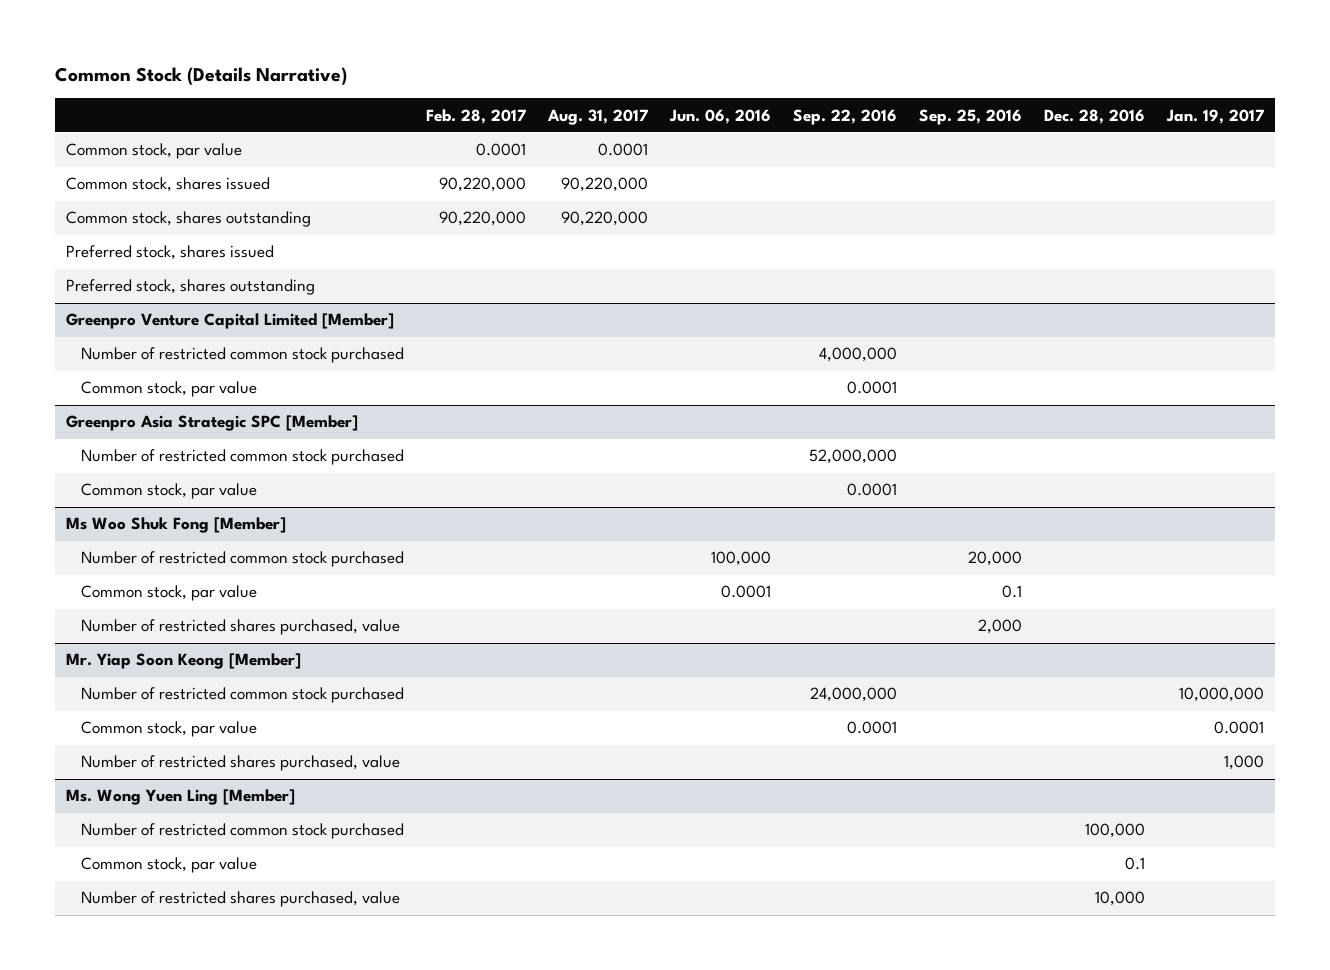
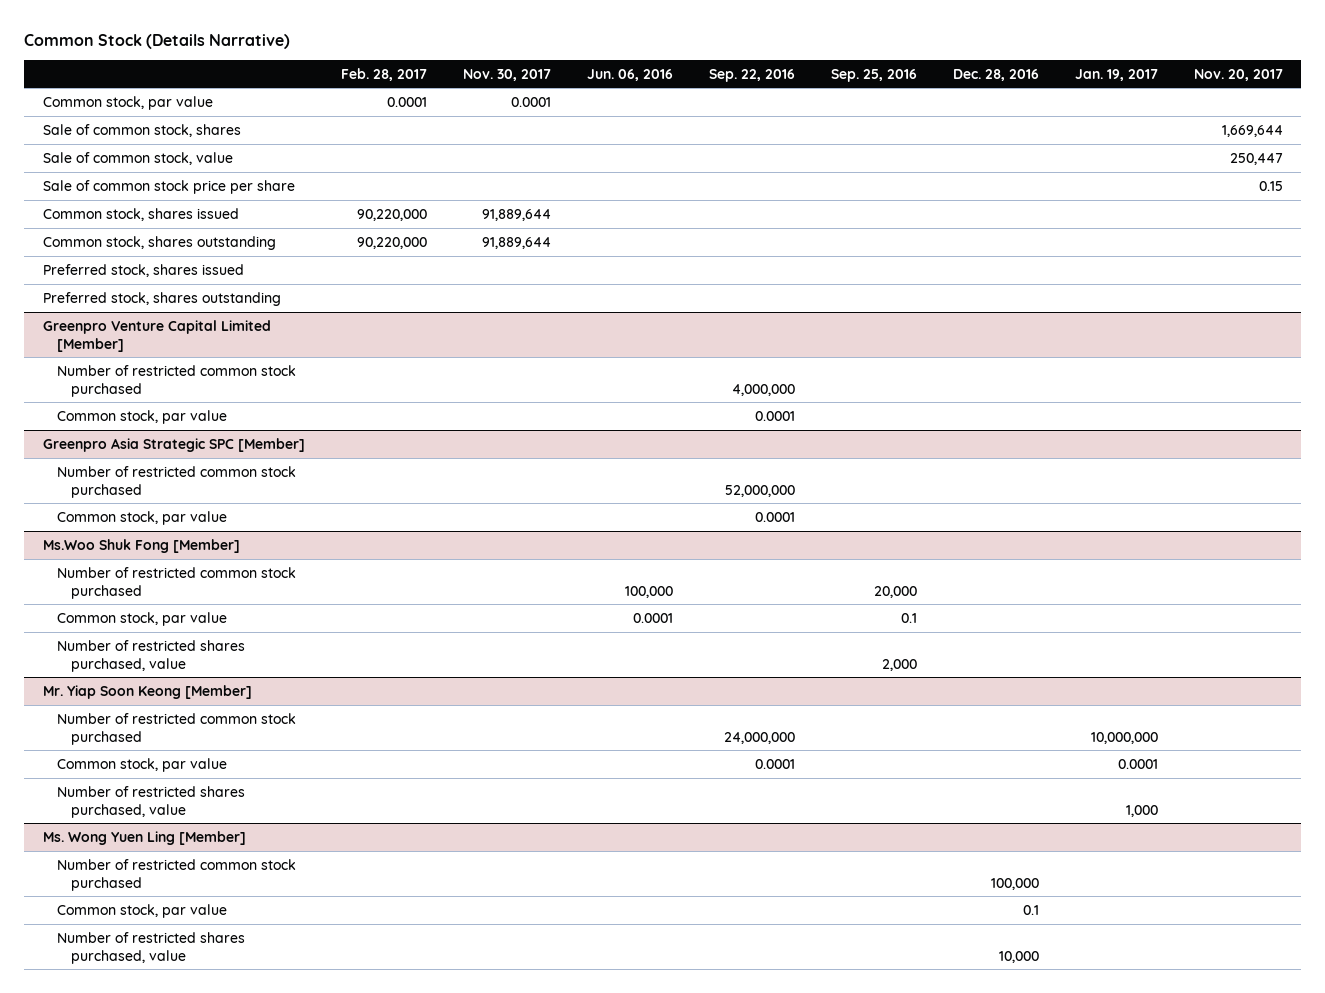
[547,108,649,125] Aug. 31, 2017 -> none
none -> [462,68,551,81] Nov. 30, 2017
none -> [1193,68,1283,81] Nov. 20, 2017
none -> [42,123,241,137] Sale of common stock, shares
none -> [42,151,233,165] Sale of common stock, value
none -> [42,179,295,194] Sale of common stock price per share
[65,517,286,534] Ms Woo Shuk Fong [Member] -> [42,538,240,553] Ms.Woo Shuk Fong [Member]

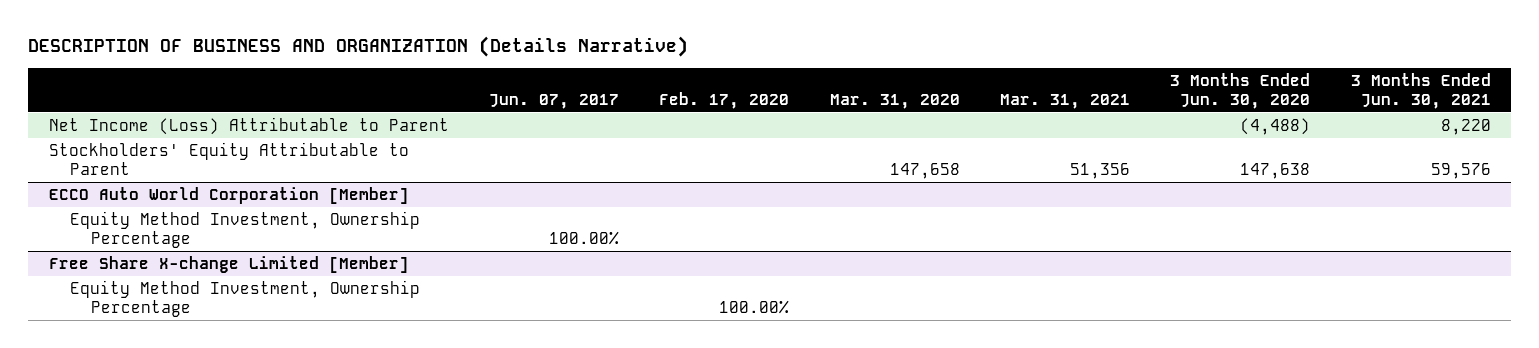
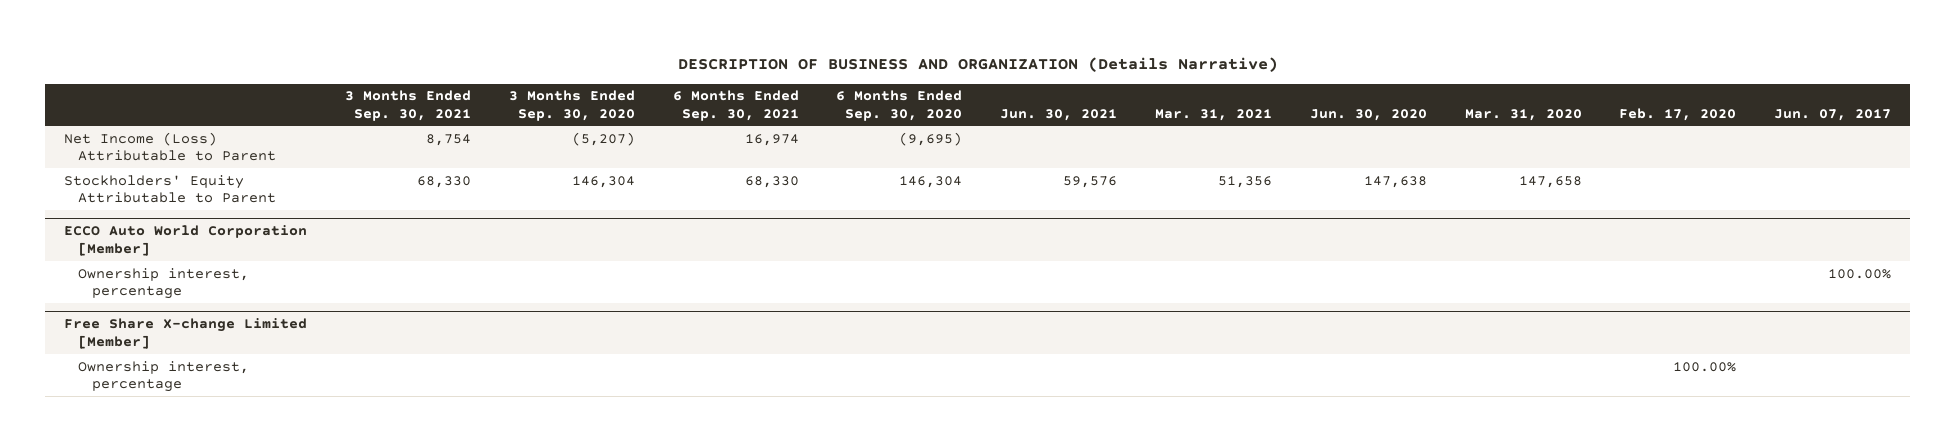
[1170,72,1311,109] 3 Months Ended Jun. 30, 2020 -> none
[1350,72,1491,109] 3 Months Ended Jun. 30, 2021 -> none
none -> [345,90,472,121] 3 Months Ended Sep. 30, 2021
none -> [508,90,635,121] 3 Months Ended Sep. 30, 2020
none -> [672,90,799,121] 6 Months Ended Sep. 30, 2021
none -> [836,90,963,121] 6 Months Ended Sep. 30, 2020
none -> [1000,108,1118,121] Jun. 30, 2021
none -> [1309,108,1427,121] Jun. 30, 2020
[69,210,420,248] Equity Method Investment, Ownership Percentage -> [78,267,250,300] Ownership interest, percentage
[69,279,420,317] Equity Method Investment, Ownership Percentage -> [78,360,250,393] Ownership interest, percentage

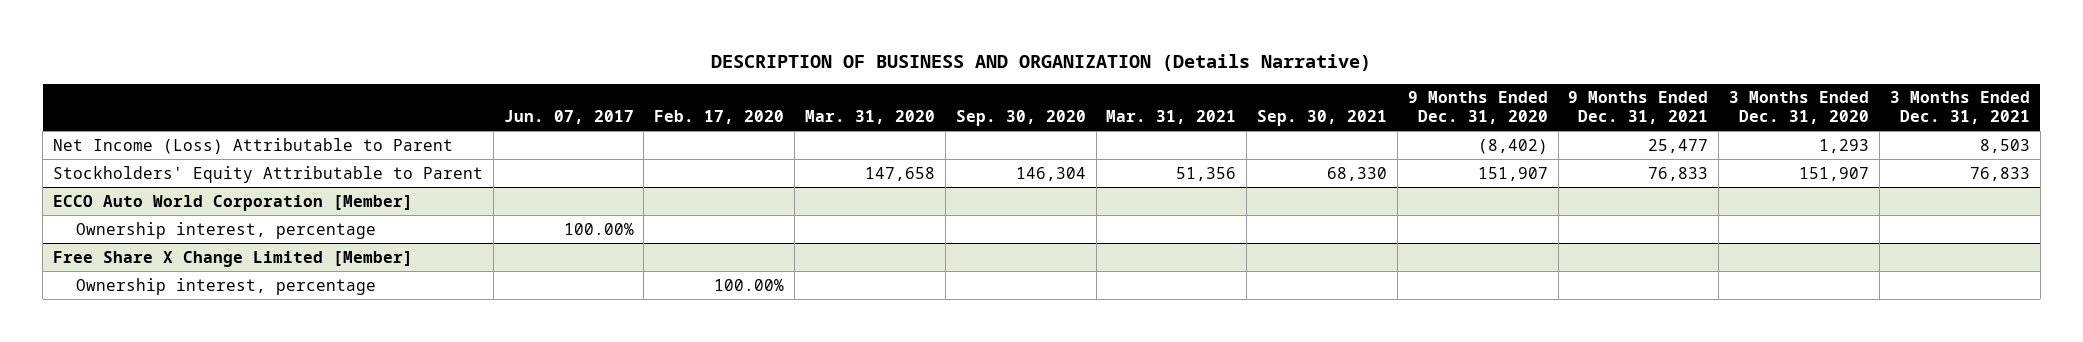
[345,90,472,121] 3 Months Ended Sep. 30, 2021 -> none
[508,90,635,121] 3 Months Ended Sep. 30, 2020 -> none
[672,90,799,121] 6 Months Ended Sep. 30, 2021 -> none
[836,90,963,121] 6 Months Ended Sep. 30, 2020 -> none
[1000,108,1118,121] Jun. 30, 2021 -> none
[1309,108,1427,121] Jun. 30, 2020 -> none
none -> [955,110,1086,127] Sep. 30, 2020
none -> [1257,110,1388,127] Sep. 30, 2021
none -> [1407,91,1548,125] 9 Months Ended Dec. 31, 2020
none -> [1568,91,1709,125] 9 Months Ended Dec. 31, 2021
none -> [1729,91,1870,125] 3 Months Ended Dec. 31, 2020
none -> [1889,91,2030,125] 3 Months Ended Dec. 31, 2021
[64,318,308,349] Free Share X-change Limited [Member] -> [52,250,413,267] Free Share X Change Limited [Member]

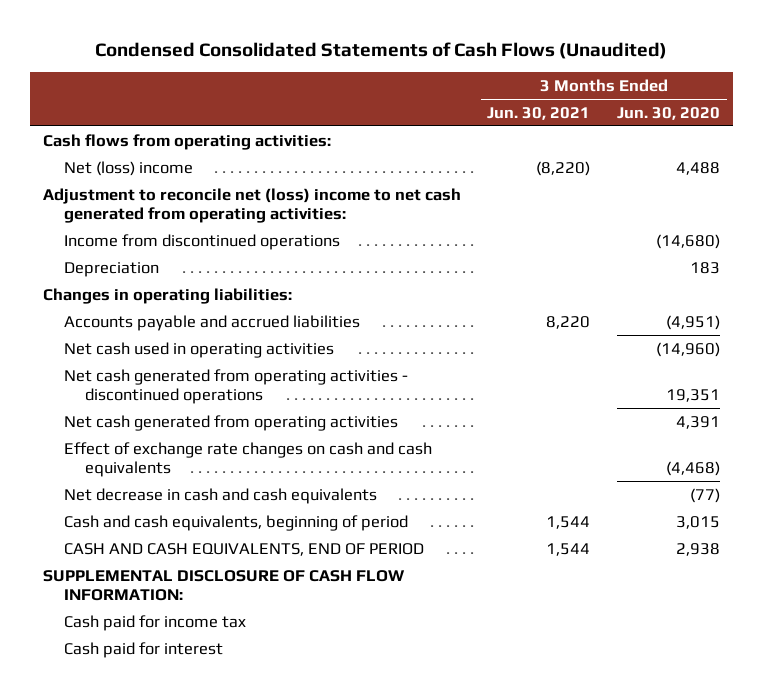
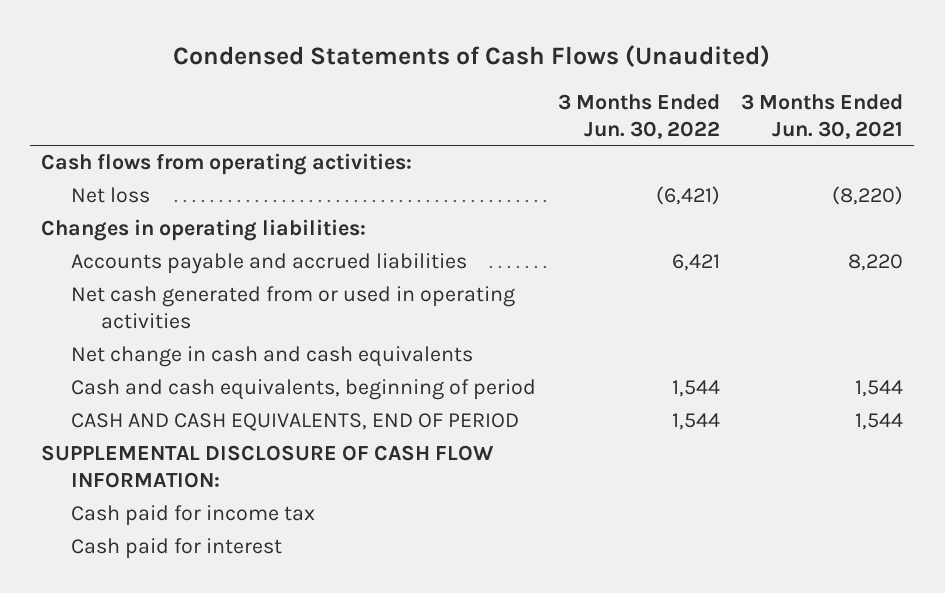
[95,41,668,59] Condensed Consolidated Statements of Cash Flows (Unaudited) -> [173,44,771,67] Condensed Statements of Cash Flows (Unaudited)
[617,106,721,120] Jun. 30, 2020 -> none
none -> [557,93,720,139] 3 Months Ended Jun. 30, 2022
[42,187,461,224] Adjustment to reconcile net (loss) income to net cash generated from operating activities: -> none
[64,233,341,250] Income from discontinued operations -> none
[64,261,160,277] Depreciation -> none
[64,160,194,176] Net (loss) income -> [70,187,150,204] Net loss
[64,341,335,358] Net cash used in operating activities -> none
[64,368,409,405] Net cash generated from operating activities - discontinued operations -> none
[64,441,433,478] Effect of exchange rate changes on cash and cash equivalents -> none
[64,414,399,431] Net cash generated from operating activities -> [70,286,515,330] Net cash generated from or used in operating activities
[64,487,378,504] Net decrease in cash and cash equivalents -> [70,346,473,368] Net change in cash and cash equivalents

